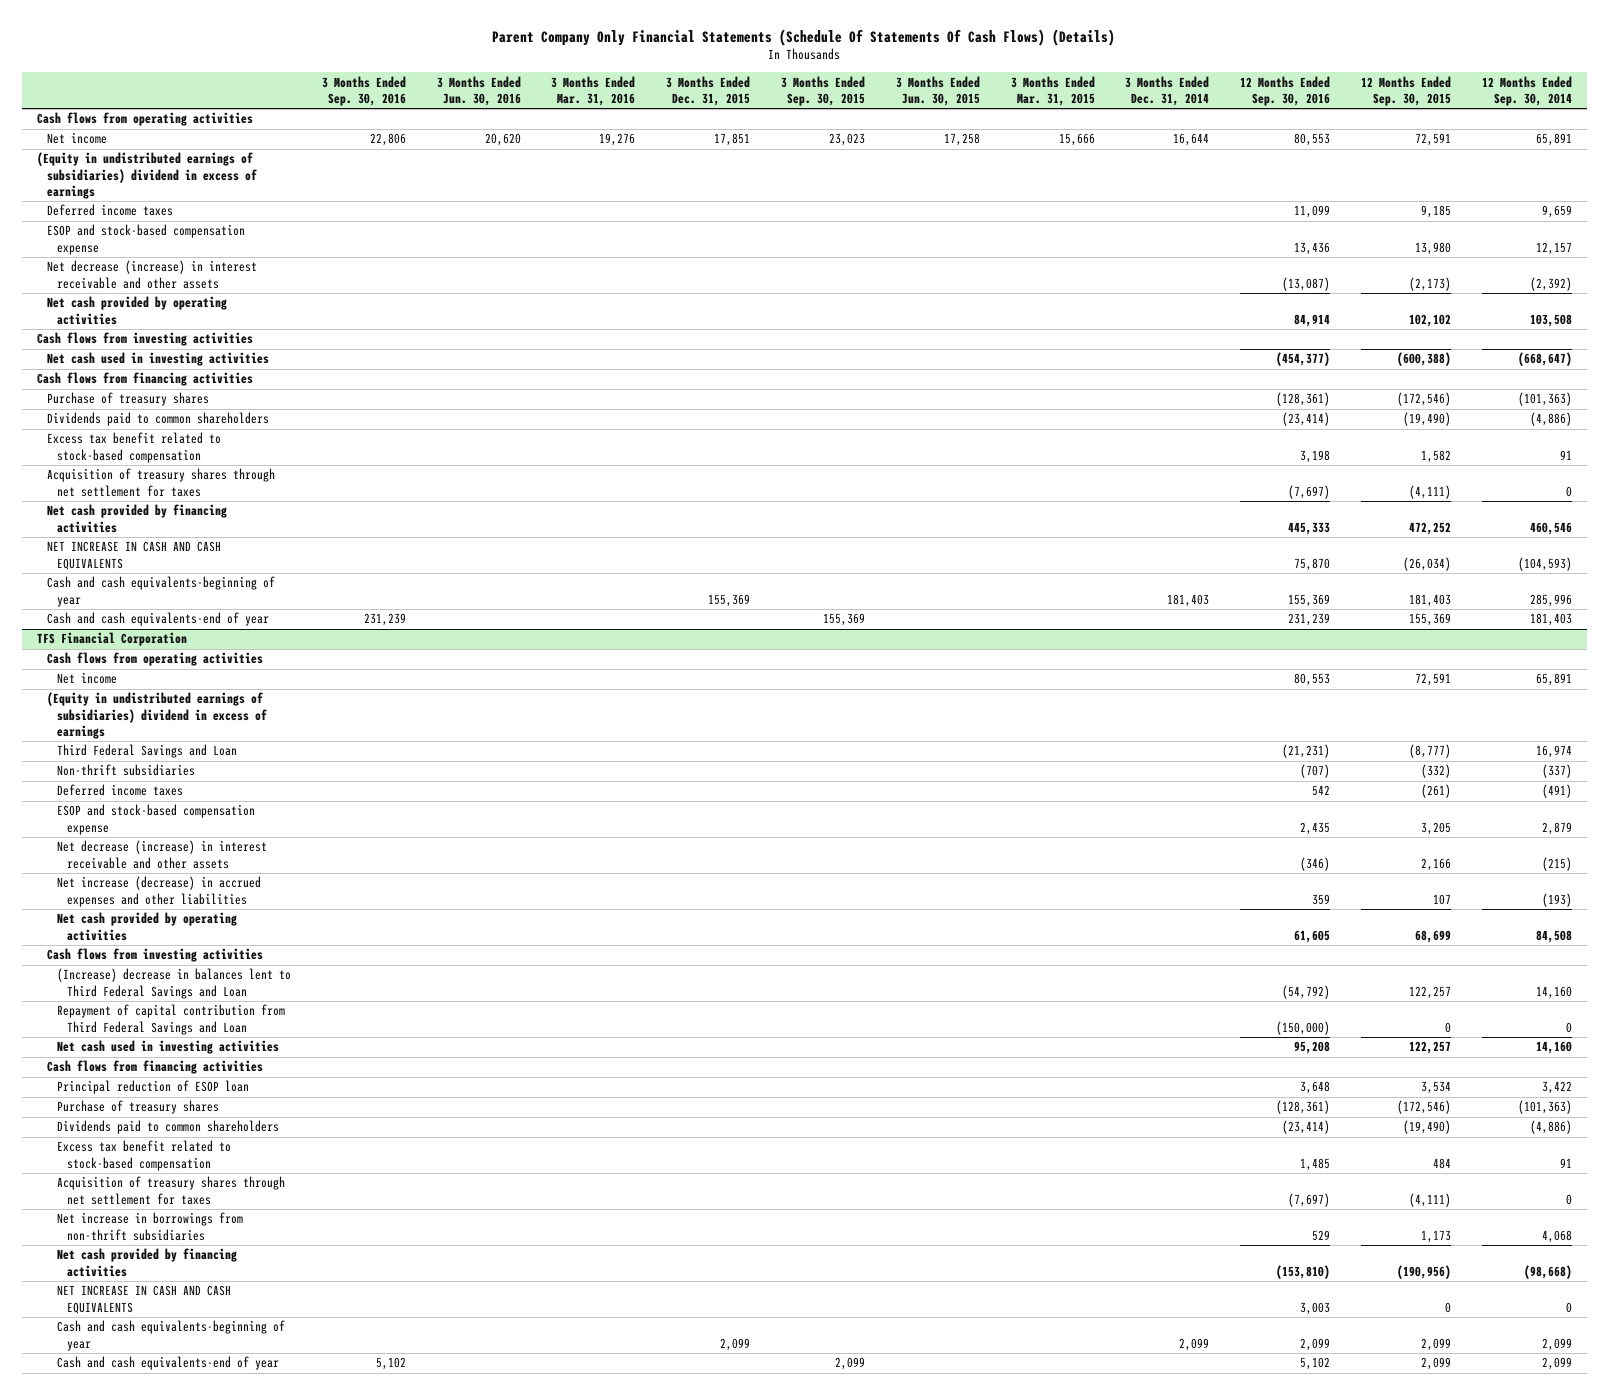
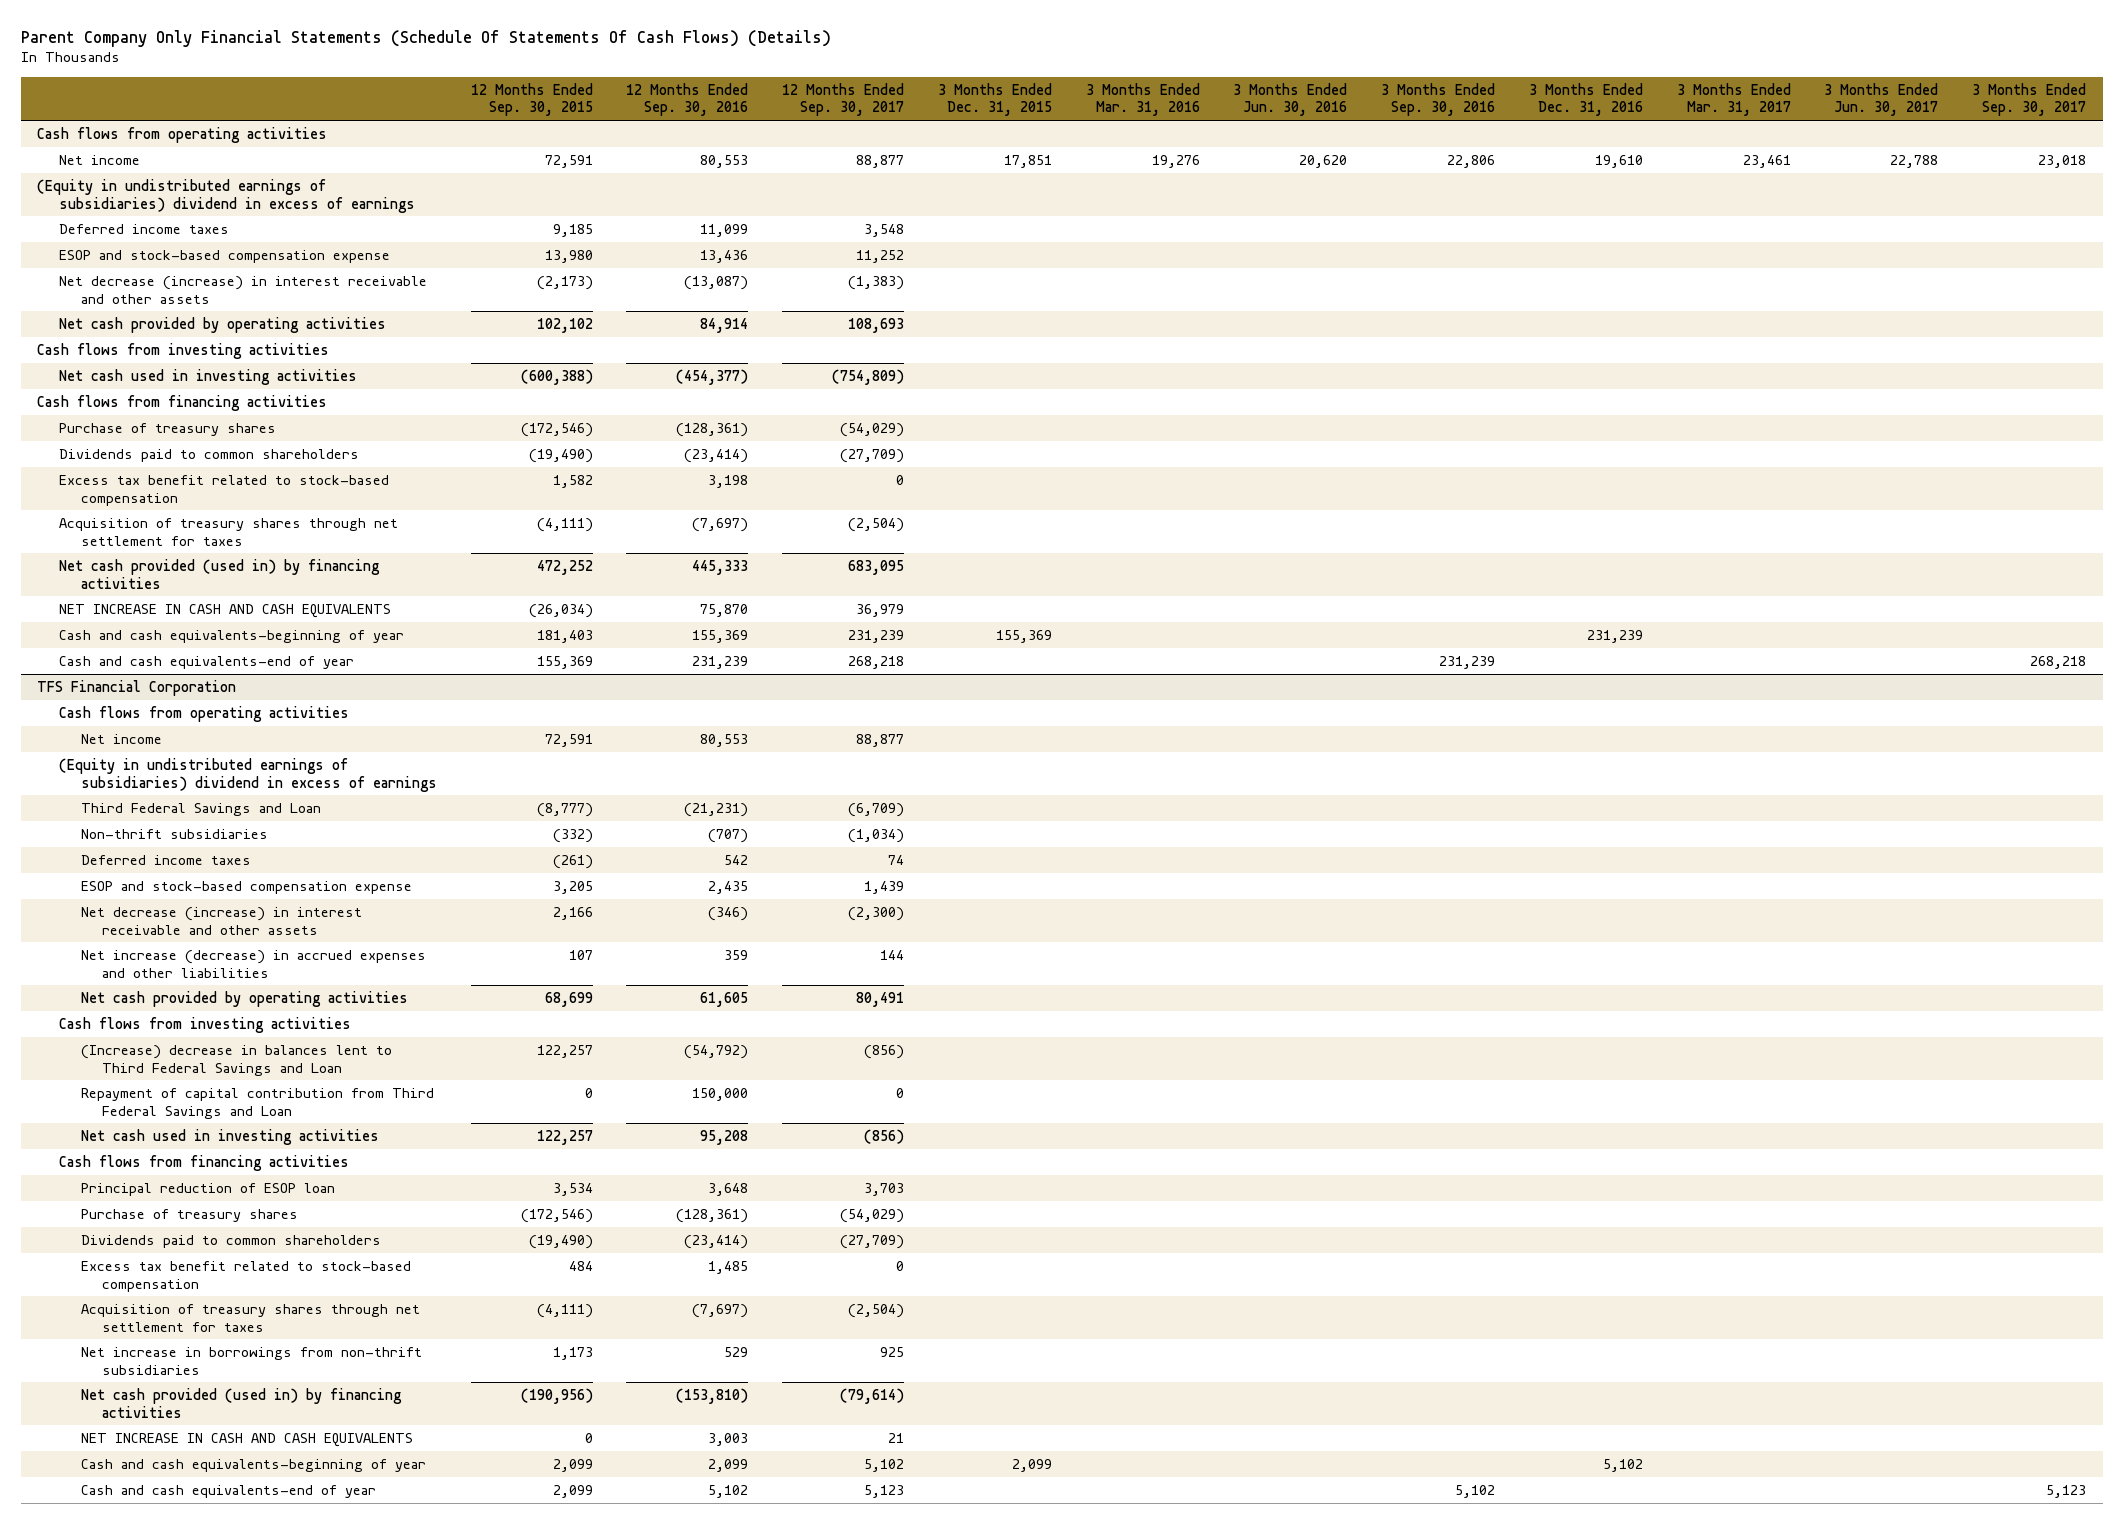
[781,75,866,106] 3 Months Ended Sep. 30, 2015 -> none
[895,75,980,106] 3 Months Ended Jun. 30, 2015 -> none
[1010,75,1095,106] 3 Months Ended Mar. 31, 2015 -> none
[1125,75,1210,106] 3 Months Ended Dec. 31, 2014 -> none
[1481,75,1572,106] 12 Months Ended Sep. 30, 2014 -> none
none -> [782,82,905,117] 12 Months Ended Sep. 30, 2017
none -> [1528,82,1643,117] 3 Months Ended Dec. 31, 2016
none -> [1676,82,1791,117] 3 Months Ended Mar. 31, 2017
none -> [1824,82,1939,117] 3 Months Ended Jun. 30, 2017
none -> [1972,82,2087,117] 3 Months Ended Sep. 30, 2017
[47,504,228,533] Net cash provided by financing activities -> [59,558,381,589] Net cash provided (used in) by financing activities
[1276,1020,1331,1035] (150,000) -> [692,1087,749,1101] 150,000
[57,1248,238,1277] Net cash provided by financing activities -> [80,1387,402,1418] Net cash provided (used in) by financing activities

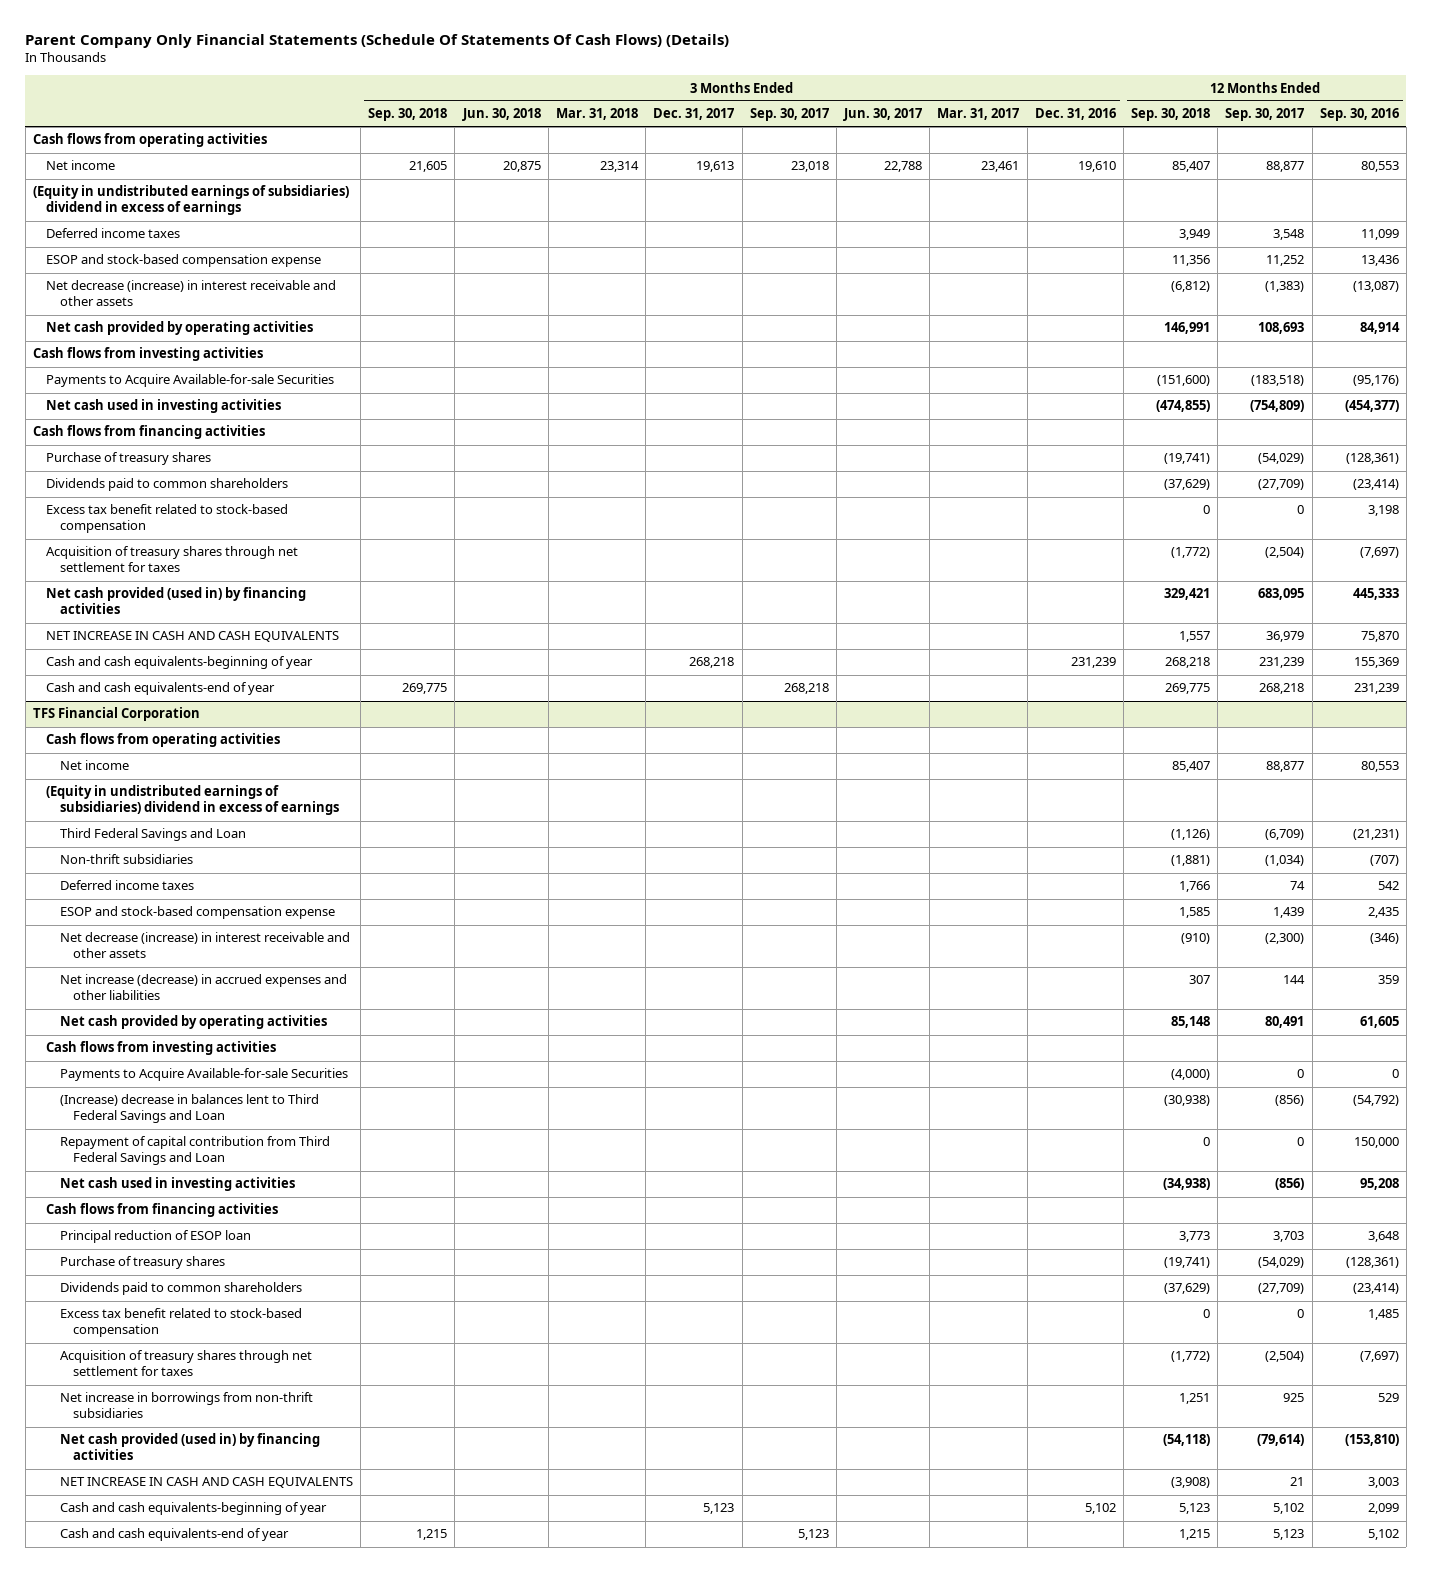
[470,82,593,117] 12 Months Ended Sep. 30, 2015 -> none
[937,82,1052,117] 3 Months Ended Dec. 31, 2015 -> none
[1085,82,1200,117] 3 Months Ended Mar. 31, 2016 -> none
[1233,82,1348,117] 3 Months Ended Jun. 30, 2016 -> none
[1381,82,1496,117] 3 Months Ended Sep. 30, 2016 -> none
none -> [368,108,448,122] Sep. 30, 2018
none -> [461,108,541,122] Jun. 30, 2018
none -> [555,108,638,121] Mar. 31, 2018
none -> [653,108,735,121] Dec. 31, 2017
none -> [1131,108,1211,122] Sep. 30, 2018
none -> [46,374,335,388] Payments to Acquire Available-for-sale Securities
none -> [59,1068,348,1082] Payments to Acquire Available-for-sale Securities

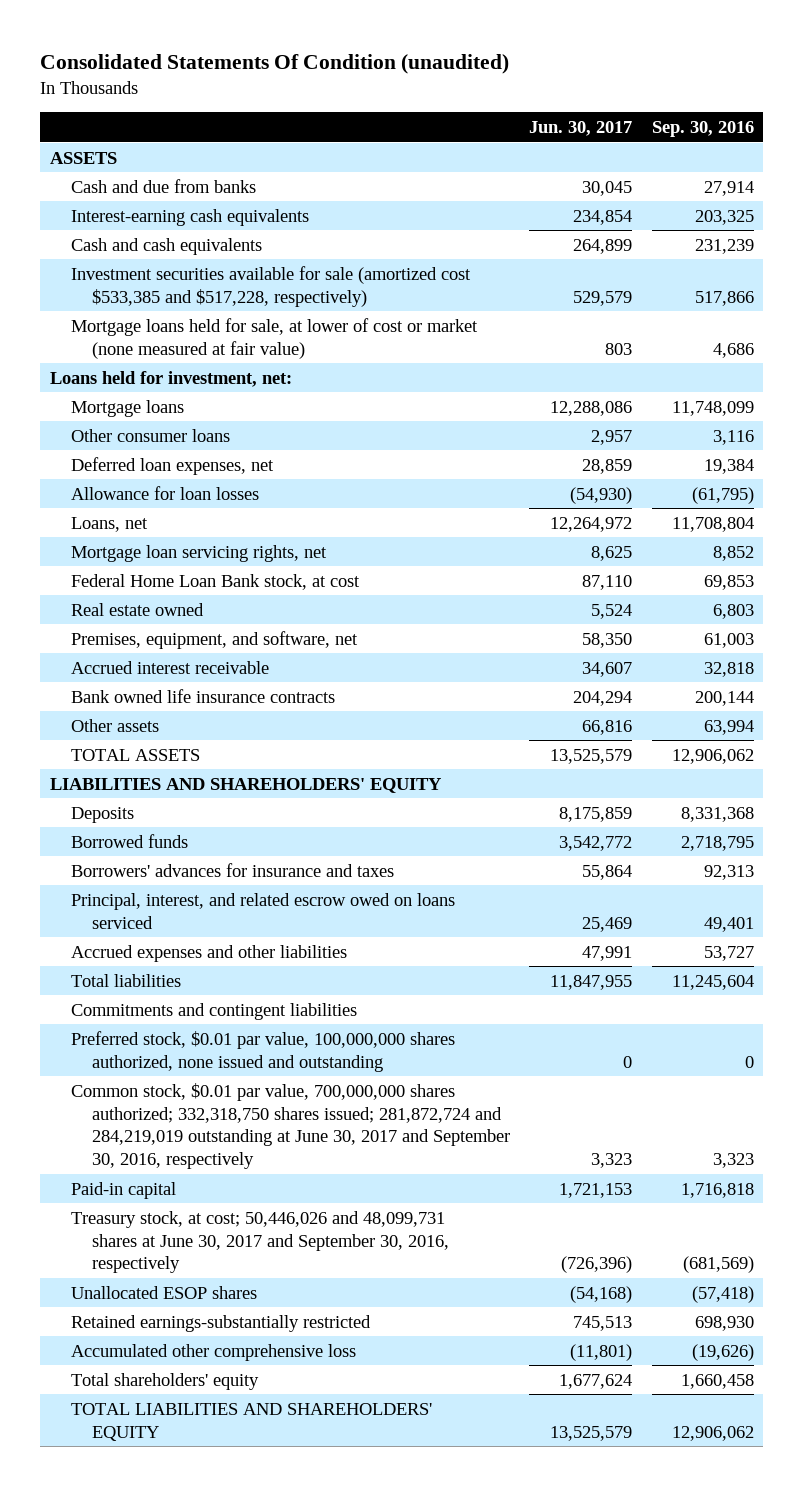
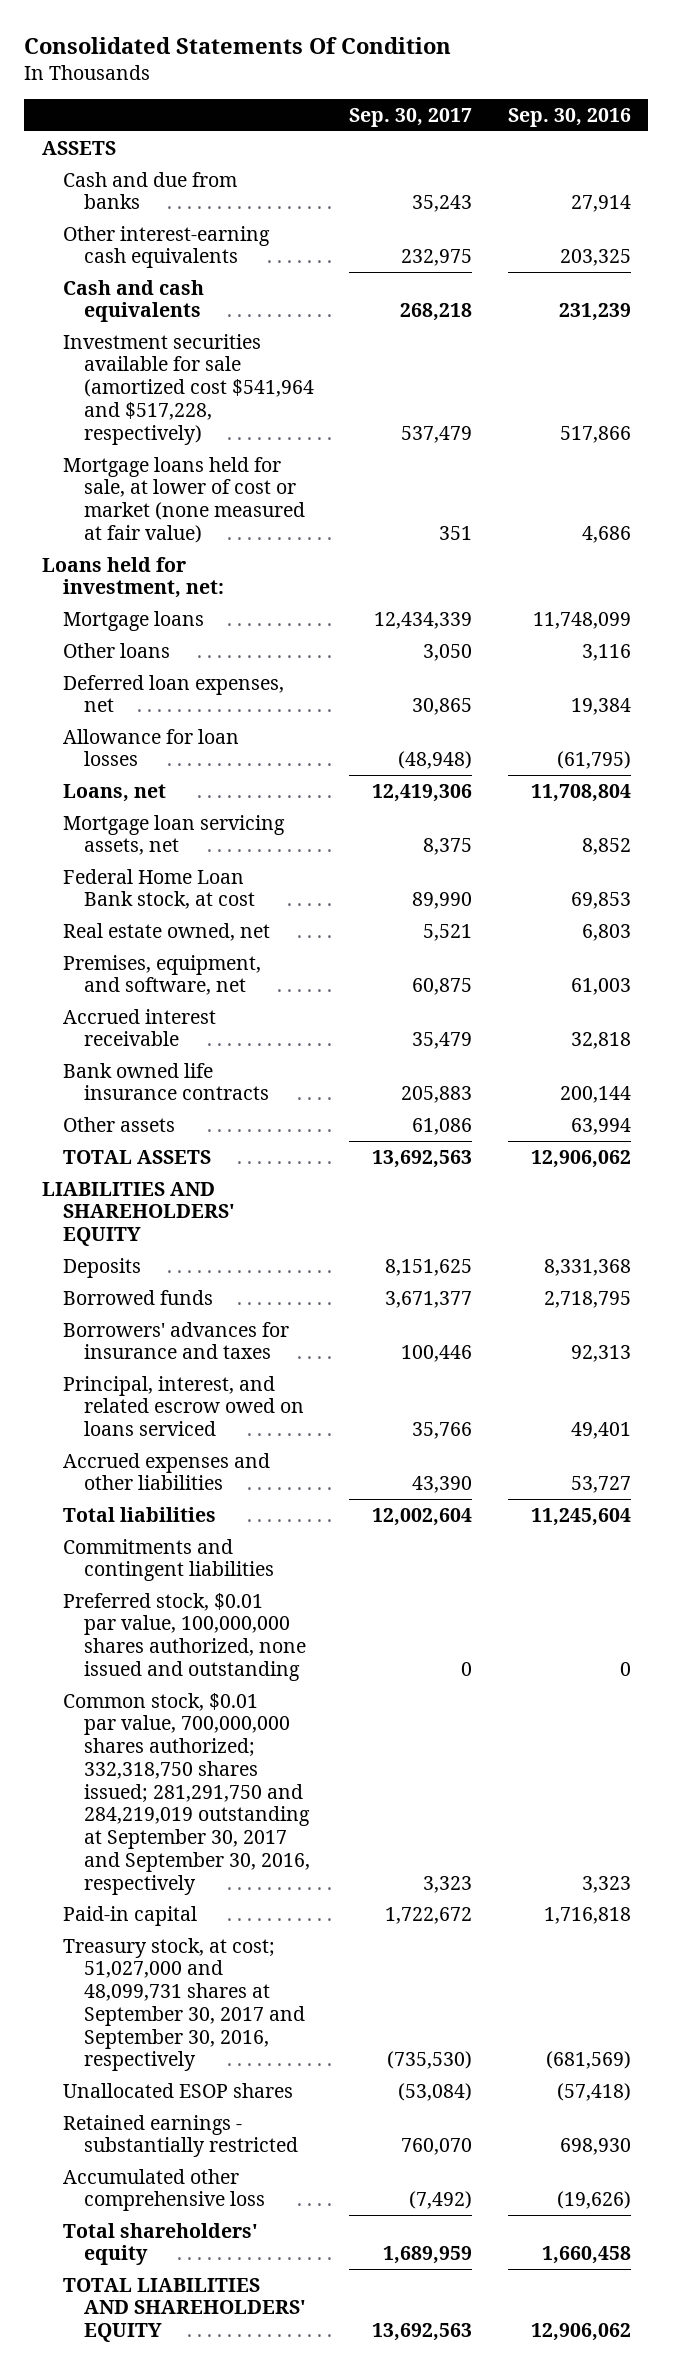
[40,53,510,74] Consolidated Statements Of Condition (unaudited) -> [24,37,452,55] Consolidated Statements Of Condition
[529,120,633,136] Jun. 30, 2017 -> none
none -> [349,108,473,128] Sep. 30, 2017
[70,208,309,226] Interest-earning cash equivalents -> [62,225,270,269] Other interest-earning cash equivalents
[70,265,471,307] Investment securities available for sale (amortized cost $533,385 and $517,228, respectively) -> [62,333,315,445] Investment securities available for sale (amortized cost $541,964 and $517,228, respectively)
[70,428,230,442] Other consumer loans -> [62,642,170,658] Other loans
[70,544,327,562] Mortgage loan servicing rights, net -> [62,814,285,856] Mortgage loan servicing assets, net
[70,602,204,616] Real estate owned -> [62,922,270,941] Real estate owned, net
[70,1082,510,1170] Common stock, $0.01 par value, 700,000,000 shares authorized; 332,318,750 shares issued; 281,872,724 and 284,219,019 outstanding at June 30, 2017 and September 30, 2016, respectively -> [62,1692,311,1895] Common stock, $0.01 par value, 700,000,000 shares authorized; 332,318,750 shares issued; 281,291,750 and 284,219,019 outstanding at September 30, 2017 and September 30, 2016, respectively
[70,1210,449,1274] Treasury stock, at cost; 50,446,026 and 48,099,731 shares at June 30, 2017 and September 30, 2016, respectively -> [62,1937,306,2072] Treasury stock, at cost; 51,027,000 and 48,099,731 shares at September 30, 2017 and September 30, 2016, respectively
[70,1314,371,1332] Retained earnings-substantially restricted -> [62,2114,299,2158] Retained earnings - substantially restricted

